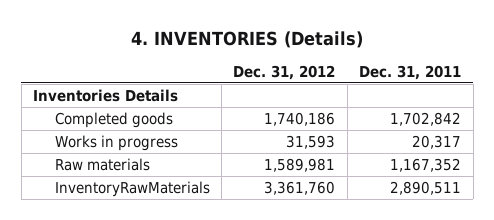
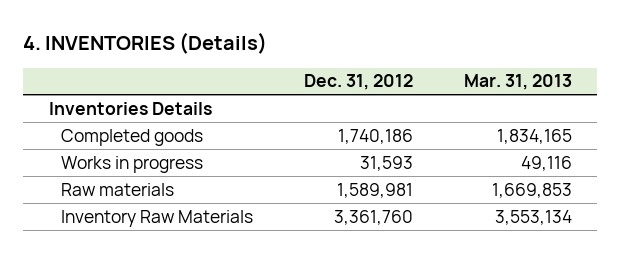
[359,64,462,80] Dec. 31, 2011 -> none
none -> [463,74,572,91] Mar. 31, 2013
[54,181,210,198] InventoryRawMaterials -> [61,209,254,227] Inventory Raw Materials

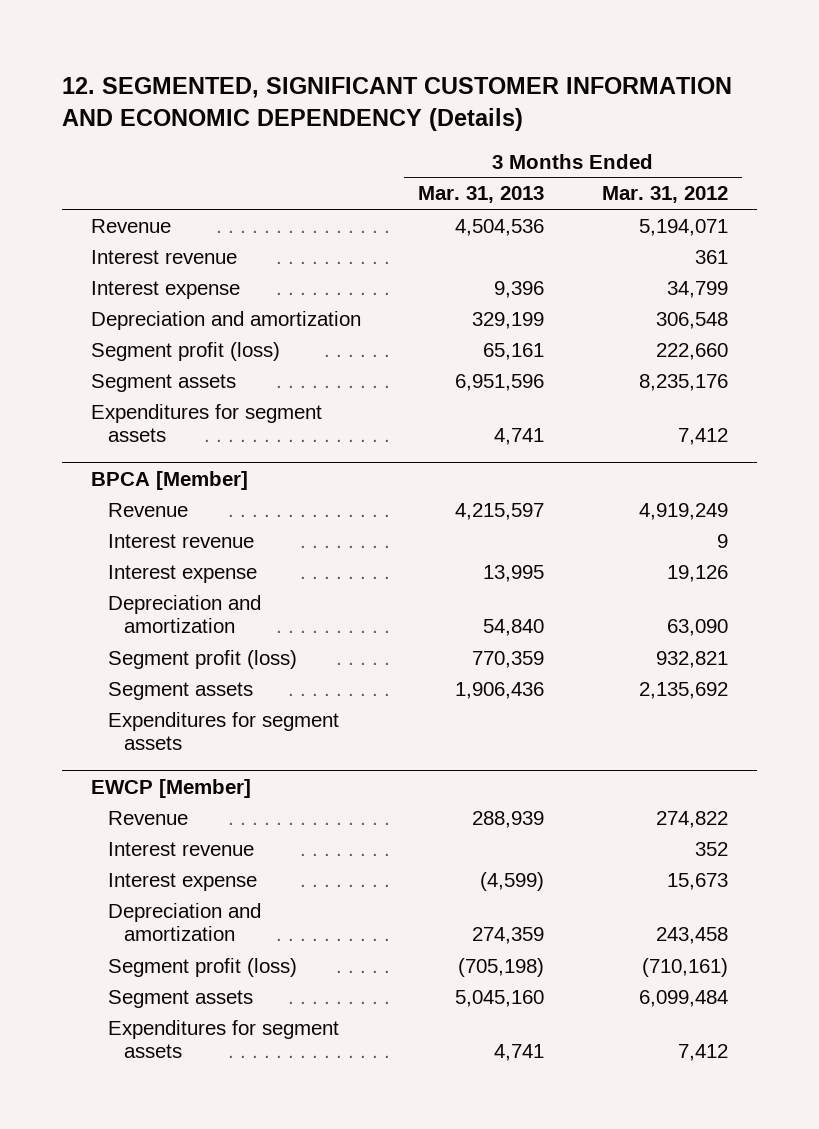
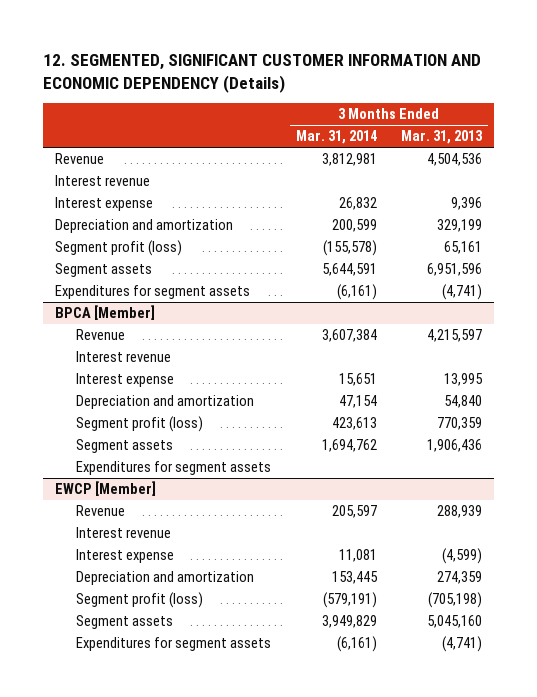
[601,186,728,204] Mar. 31, 2012 -> none
none -> [295,130,377,145] Mar. 31, 2014
[494,428,545,446] 4,741 -> [441,284,482,301] (4,741)
[494,1044,545,1062] 4,741 -> [441,636,482,653] (4,741)

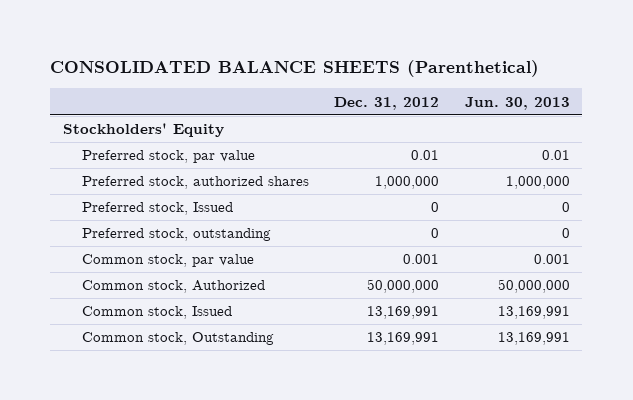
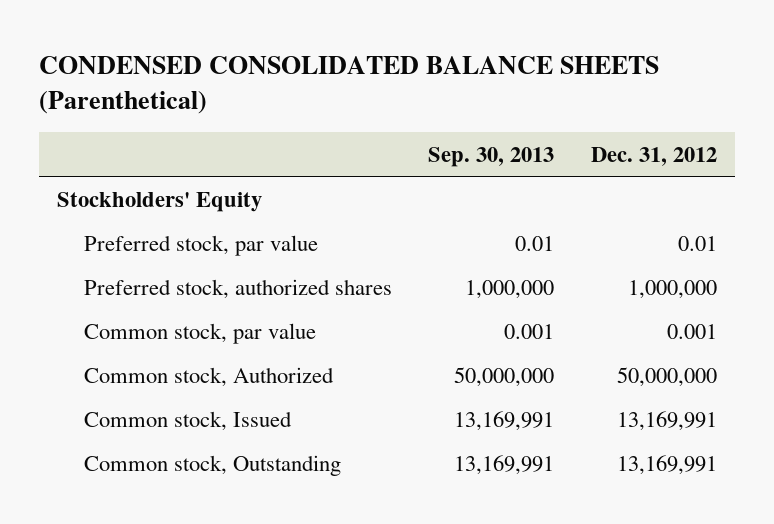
[50,60,540,78] CONSOLIDATED BALANCE SHEETS (Parenthetical) -> [39,56,660,115] CONDENSED CONSOLIDATED BALANCE SHEETS (Parenthetical)
[464,96,570,110] Jun. 30, 2013 -> none
none -> [428,146,555,167] Sep. 30, 2013
[81,202,233,216] Preferred stock, Issued -> none
[81,228,271,242] Preferred stock, outstanding -> none

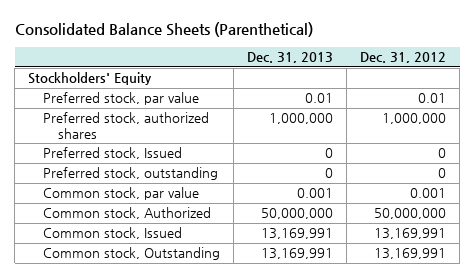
[39,56,660,115] CONDENSED CONSOLIDATED BALANCE SHEETS (Parenthetical) -> [14,22,313,38] Consolidated Balance Sheets (Parenthetical)
[428,146,555,167] Sep. 30, 2013 -> none
none -> [247,52,334,64] Dec. 31, 2013
none -> [43,147,183,160] Preferred stock, Issued
none -> [43,167,219,181] Preferred stock, outstanding

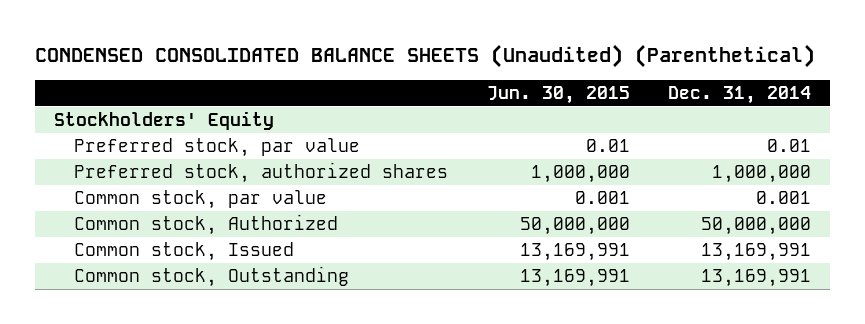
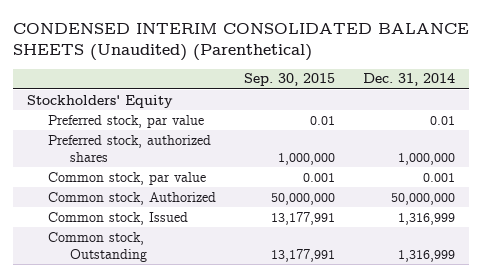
[35,44,816,69] CONDENSED CONSOLIDATED BALANCE SHEETS (Unaudited) (Parenthetical) -> [12,22,469,61] CONDENSED INTERIM CONSOLIDATED BALANCE SHEETS (Unaudited) (Parenthetical)
[486,86,630,105] Jun. 30, 2015 -> none
none -> [244,73,336,87] Sep. 30, 2015
[701,243,812,262] 13,169,991 -> [397,212,455,225] 1,316,999
[701,269,812,288] 13,169,991 -> [397,249,455,262] 1,316,999

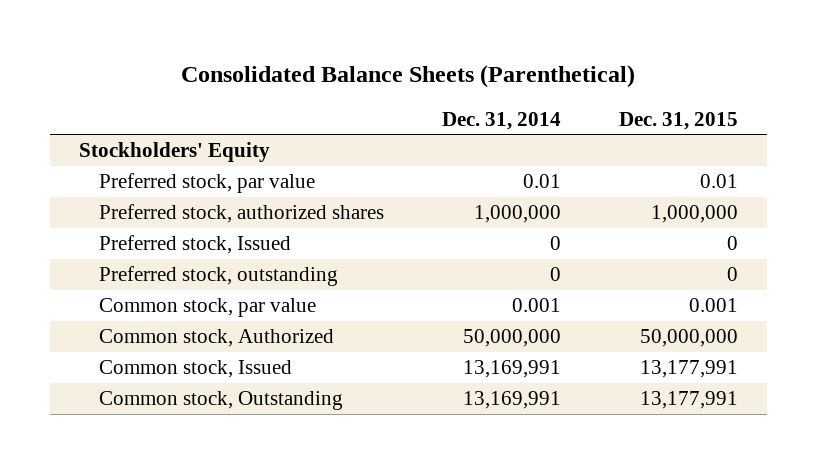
[12,22,469,61] CONDENSED INTERIM CONSOLIDATED BALANCE SHEETS (Unaudited) (Parenthetical) -> [181,65,636,89] Consolidated Balance Sheets (Parenthetical)
[244,73,336,87] Sep. 30, 2015 -> none
none -> [619,111,739,130] Dec. 31, 2015
none -> [99,235,292,255] Preferred stock, Issued
none -> [99,266,339,287] Preferred stock, outstanding
[397,212,455,225] 1,316,999 -> [463,360,562,379] 13,169,991
[397,249,455,262] 1,316,999 -> [463,391,562,410] 13,169,991

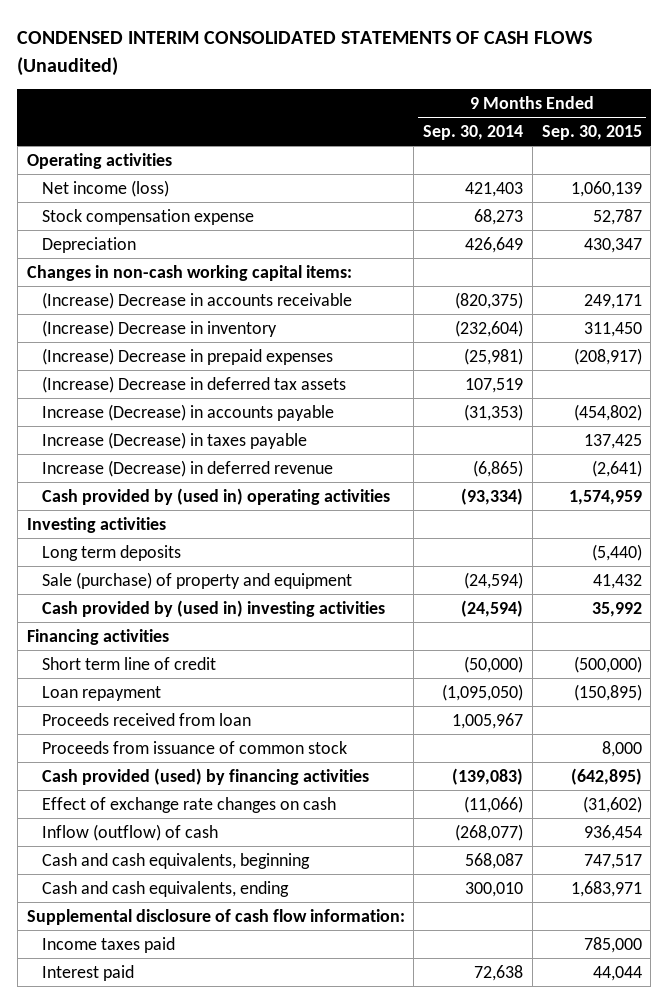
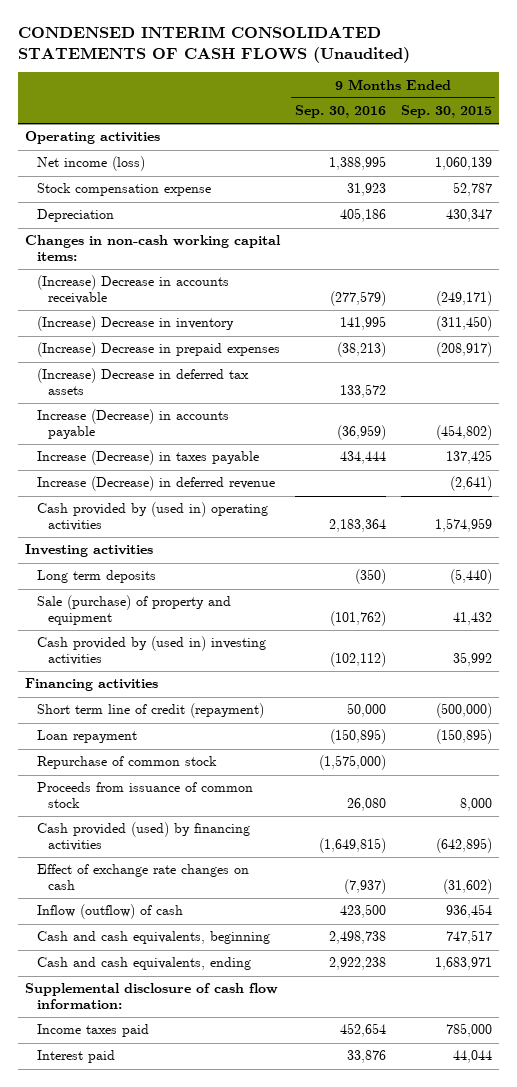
[423,124,524,140] Sep. 30, 2014 -> none
none -> [294,105,386,119] Sep. 30, 2016
[583,293,642,309] 249,171 -> [435,290,492,306] (249,171)
[583,321,642,337] 311,450 -> [435,316,492,332] (311,450)
[41,656,216,670] Short term line of credit -> [36,703,264,719] Short term line of credit (repayment)
[41,712,251,726] Proceeds received from loan -> none
none -> [36,756,217,770] Repurchase of common stock

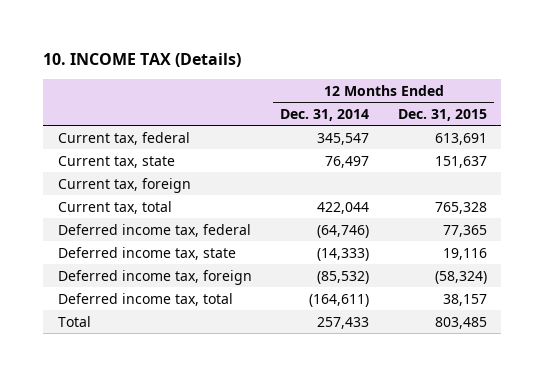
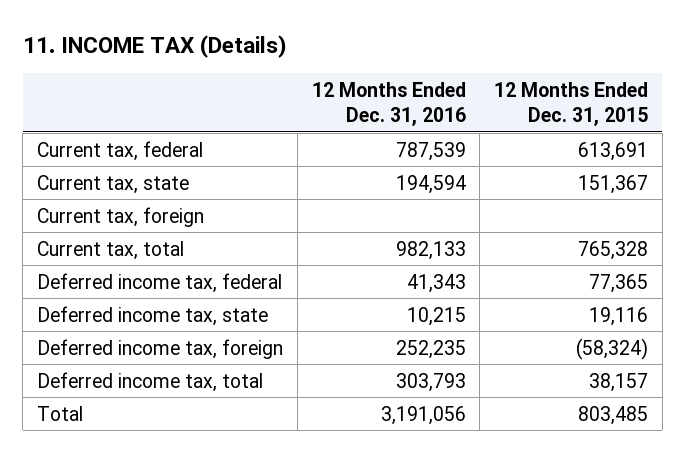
[43,52,242,67] 10. INCOME TAX (Details) -> [22,35,287,59] 11. INCOME TAX (Details)
[280,108,370,121] Dec. 31, 2014 -> none
none -> [311,81,466,126] 12 Months Ended Dec. 31, 2016
[434,155,487,168] 151,637 -> [578,174,649,194] 151,367

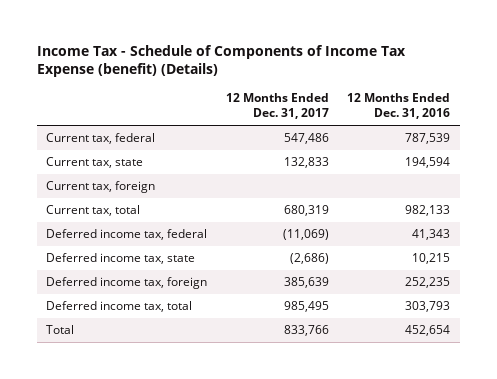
[22,35,287,59] 11. INCOME TAX (Details) -> [37,44,407,78] Income Tax - Schedule of Components of Income Tax Expense (benefit) (Details)
[494,81,649,126] 12 Months Ended Dec. 31, 2015 -> none
none -> [225,93,329,120] 12 Months Ended Dec. 31, 2017
[380,405,466,425] 3,191,056 -> [405,325,451,337] 452,654

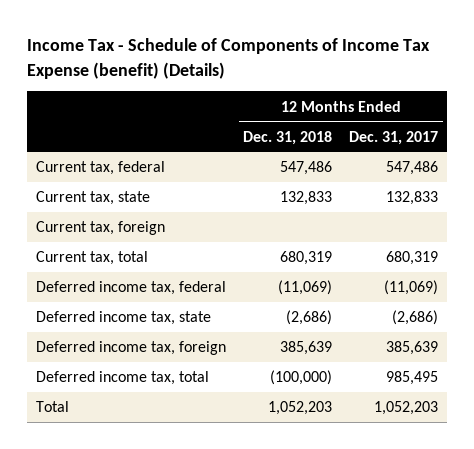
[347,93,451,120] 12 Months Ended Dec. 31, 2016 -> none
none -> [243,130,333,145] Dec. 31, 2018
[283,325,329,337] 833,766 -> [374,401,439,416] 1,052,203

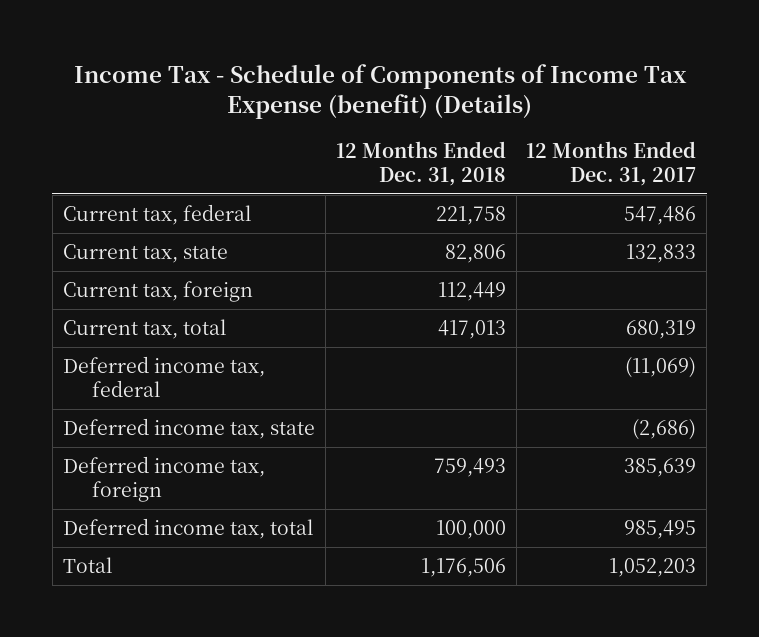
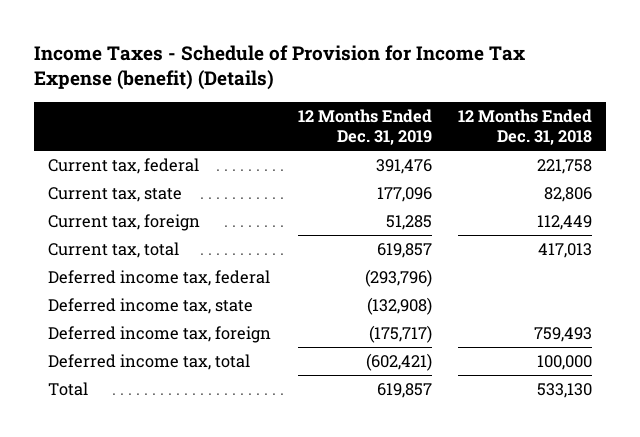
[73,63,687,119] Income Tax - Schedule of Components of Income Tax Expense (benefit) (Details) -> [34,44,526,91] Income Taxes - Schedule of Provision for Income Tax Expense (benefit) (Details)
[526,141,697,186] 12 Months Ended Dec. 31, 2017 -> none
none -> [297,108,432,145] 12 Months Ended Dec. 31, 2019
[420,557,506,577] 1,176,506 -> [537,383,593,399] 533,130

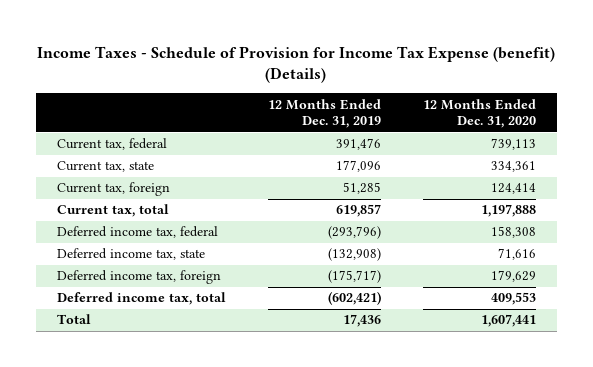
[458,108,593,145] 12 Months Ended Dec. 31, 2018 -> none
none -> [422,98,536,129] 12 Months Ended Dec. 31, 2020
[376,383,432,399] 619,857 -> [342,314,381,328] 17,436

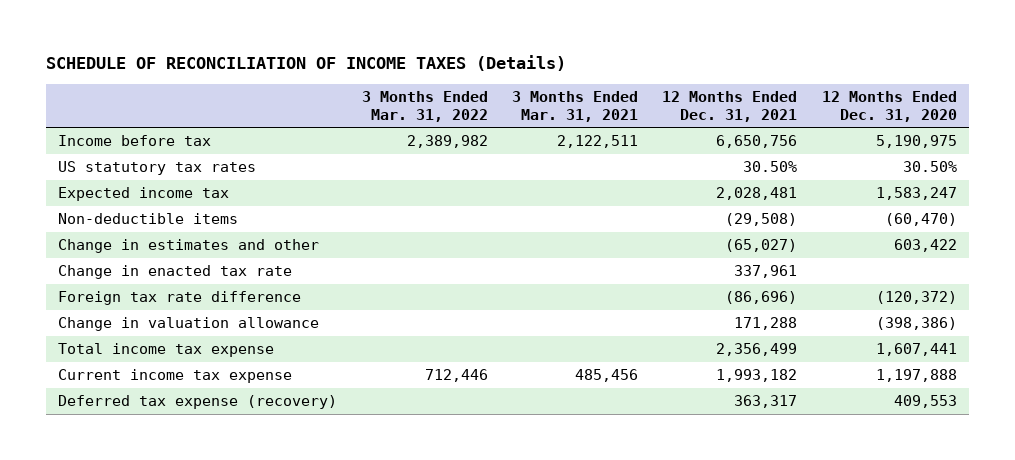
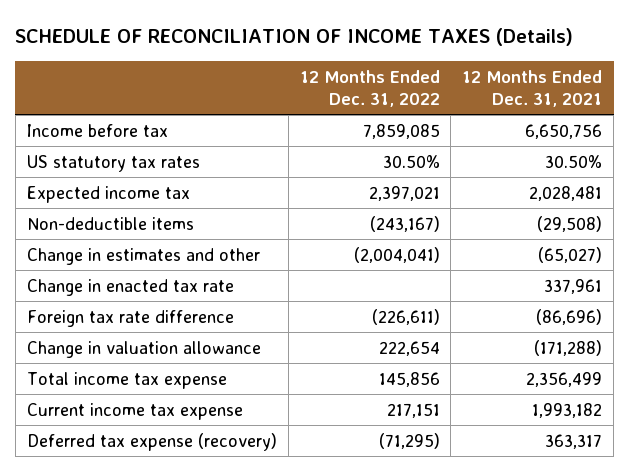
[361,90,488,122] 3 Months Ended Mar. 31, 2022 -> none
[511,90,638,122] 3 Months Ended Mar. 31, 2021 -> none
[821,90,957,122] 12 Months Ended Dec. 31, 2020 -> none
none -> [299,69,440,107] 12 Months Ended Dec. 31, 2022
[734,317,798,331] 171,288 -> [534,339,603,356] (171,288)

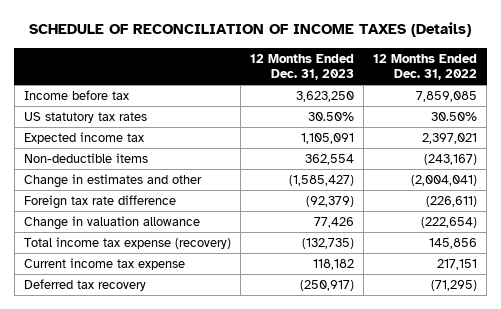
[462,69,603,107] 12 Months Ended Dec. 31, 2021 -> none
none -> [249,53,354,81] 12 Months Ended Dec. 31, 2023
[26,278,234,296] Change in enacted tax rate -> none
[378,340,440,356] 222,654 -> [421,217,478,229] (222,654)
[26,371,227,389] Total income tax expense -> [23,237,231,250] Total income tax expense (recovery)
[26,432,277,451] Deferred tax expense (recovery) -> [23,279,146,292] Deferred tax recovery

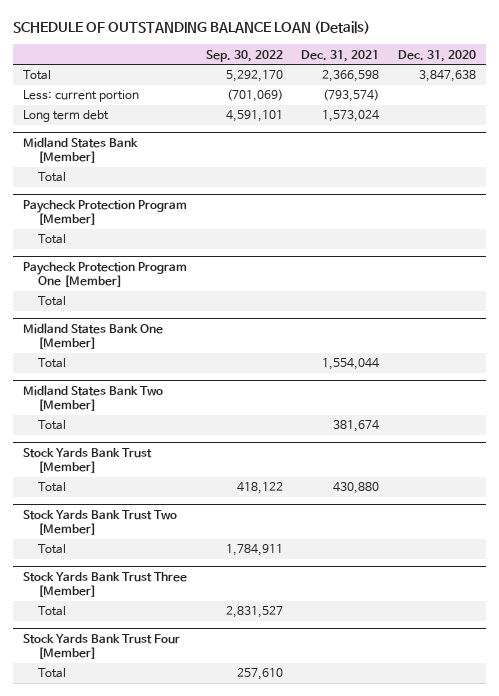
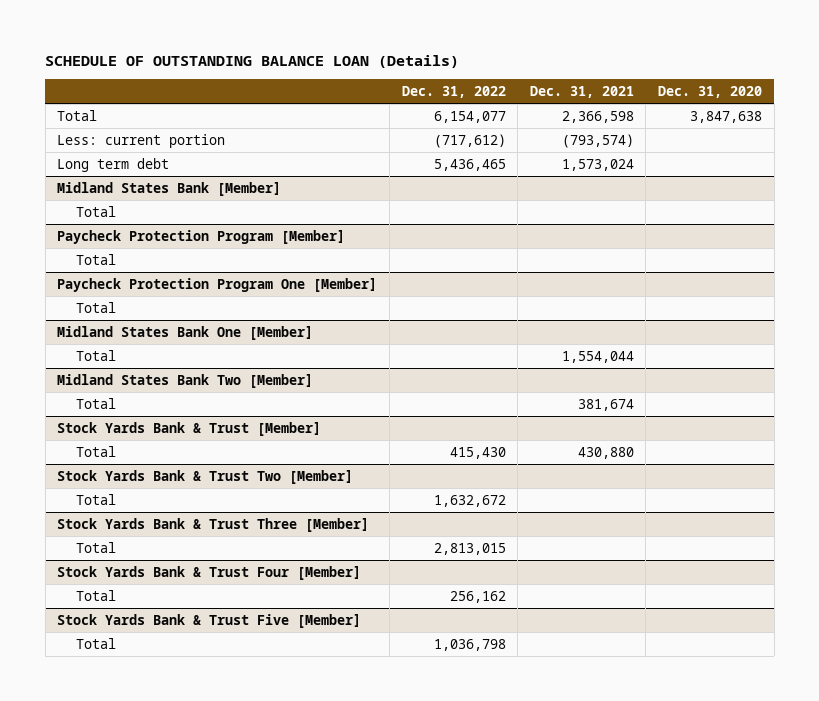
[205,49,283,62] Sep. 30, 2022 -> none
none -> [401,86,506,99] Dec. 31, 2022
[22,447,152,474] Stock Yards Bank Trust [Member] -> [57,421,322,436] Stock Yards Bank & Trust [Member]
[22,509,177,536] Stock Yards Bank Trust Two [Member] -> [57,469,354,484] Stock Yards Bank & Trust Two [Member]
[22,571,187,598] Stock Yards Bank Trust Three [Member] -> [57,517,370,532] Stock Yards Bank & Trust Three [Member]
[22,633,180,660] Stock Yards Bank Trust Four [Member] -> [57,565,362,580] Stock Yards Bank & Trust Four [Member]
none -> [57,613,362,628] Stock Yards Bank & Trust Five [Member]
none -> [75,637,116,649] Total

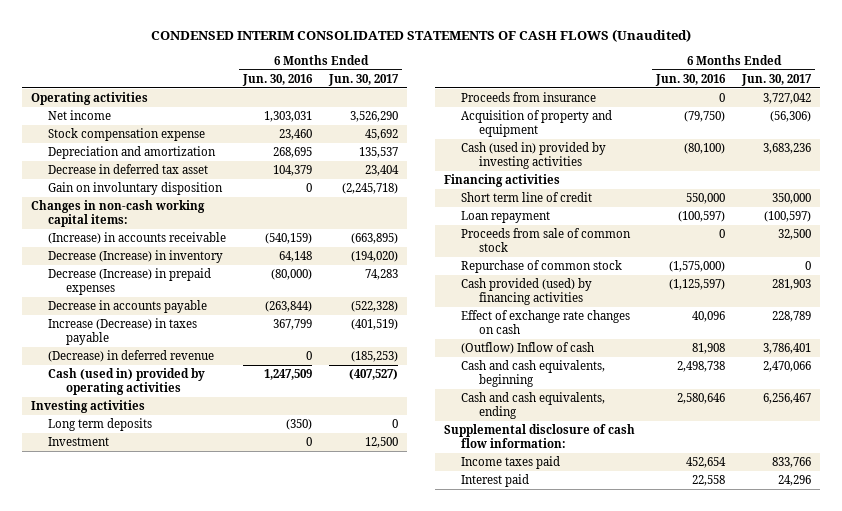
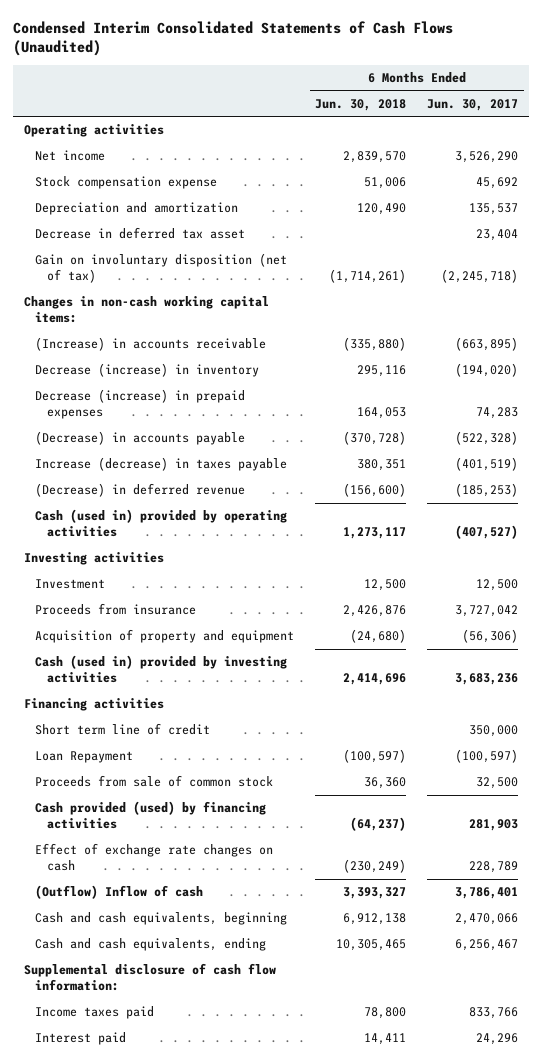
[150,28,691,42] CONDENSED INTERIM CONSOLIDATED STATEMENTS OF CASH FLOWS (Unaudited) -> [13,20,454,57] Condensed Interim Consolidated Statements of Cash Flows (Unaudited)
[242,73,314,86] Jun. 30, 2016 -> none
none -> [315,98,407,111] Jun. 30, 2018
[48,182,224,196] Gain on involuntary disposition -> [35,253,288,284] Gain on involuntary disposition (net of tax)
[48,250,224,264] Decrease (Increase) in inventory -> [35,363,260,378] Decrease (increase) in inventory
[48,268,212,296] Decrease (Increase) in prepaid expenses -> [35,389,246,420] Decrease (increase) in prepaid expenses
[48,300,208,314] Decrease in accounts payable -> [35,431,246,446] (Decrease) in accounts payable
[48,318,198,346] Increase (Decrease) in taxes payable -> [35,457,288,472] Increase (decrease) in taxes payable
[48,418,153,432] Long term deposits -> none
[461,211,551,224] Loan repayment -> [35,751,134,764] Loan Repayment
[461,260,623,274] Repurchase of common stock -> none

